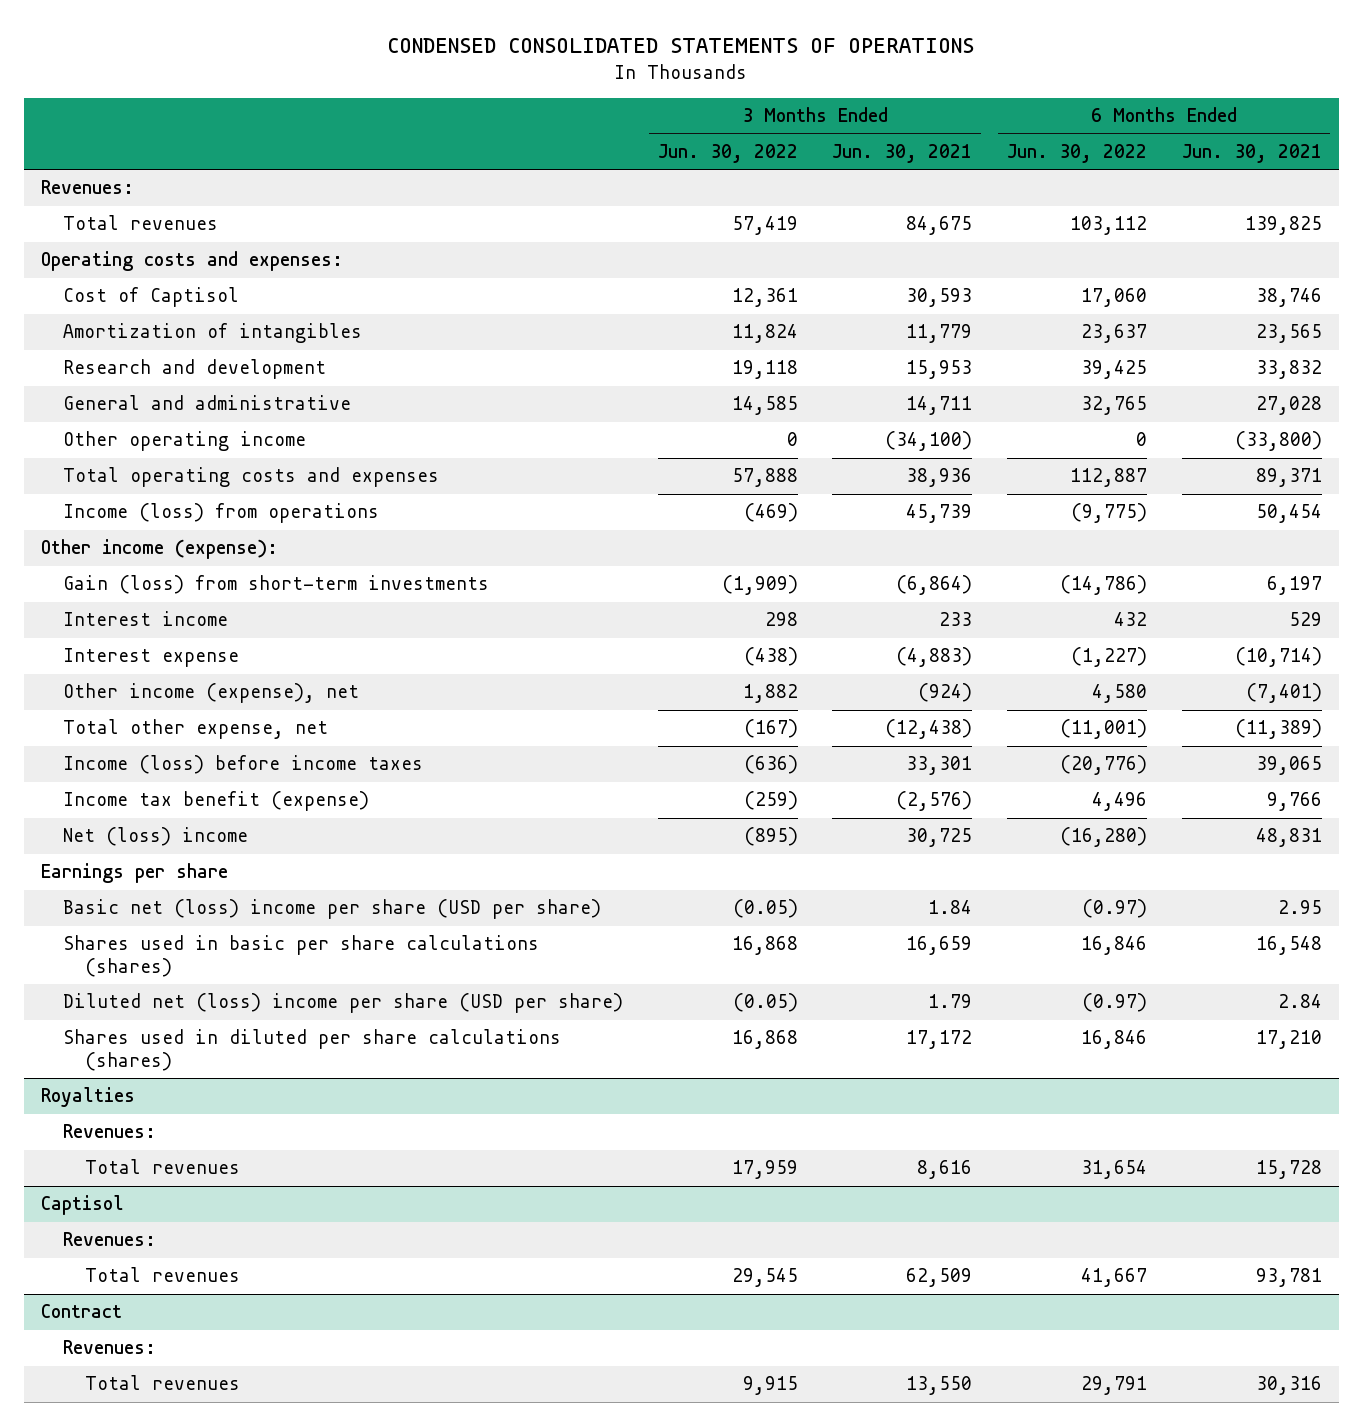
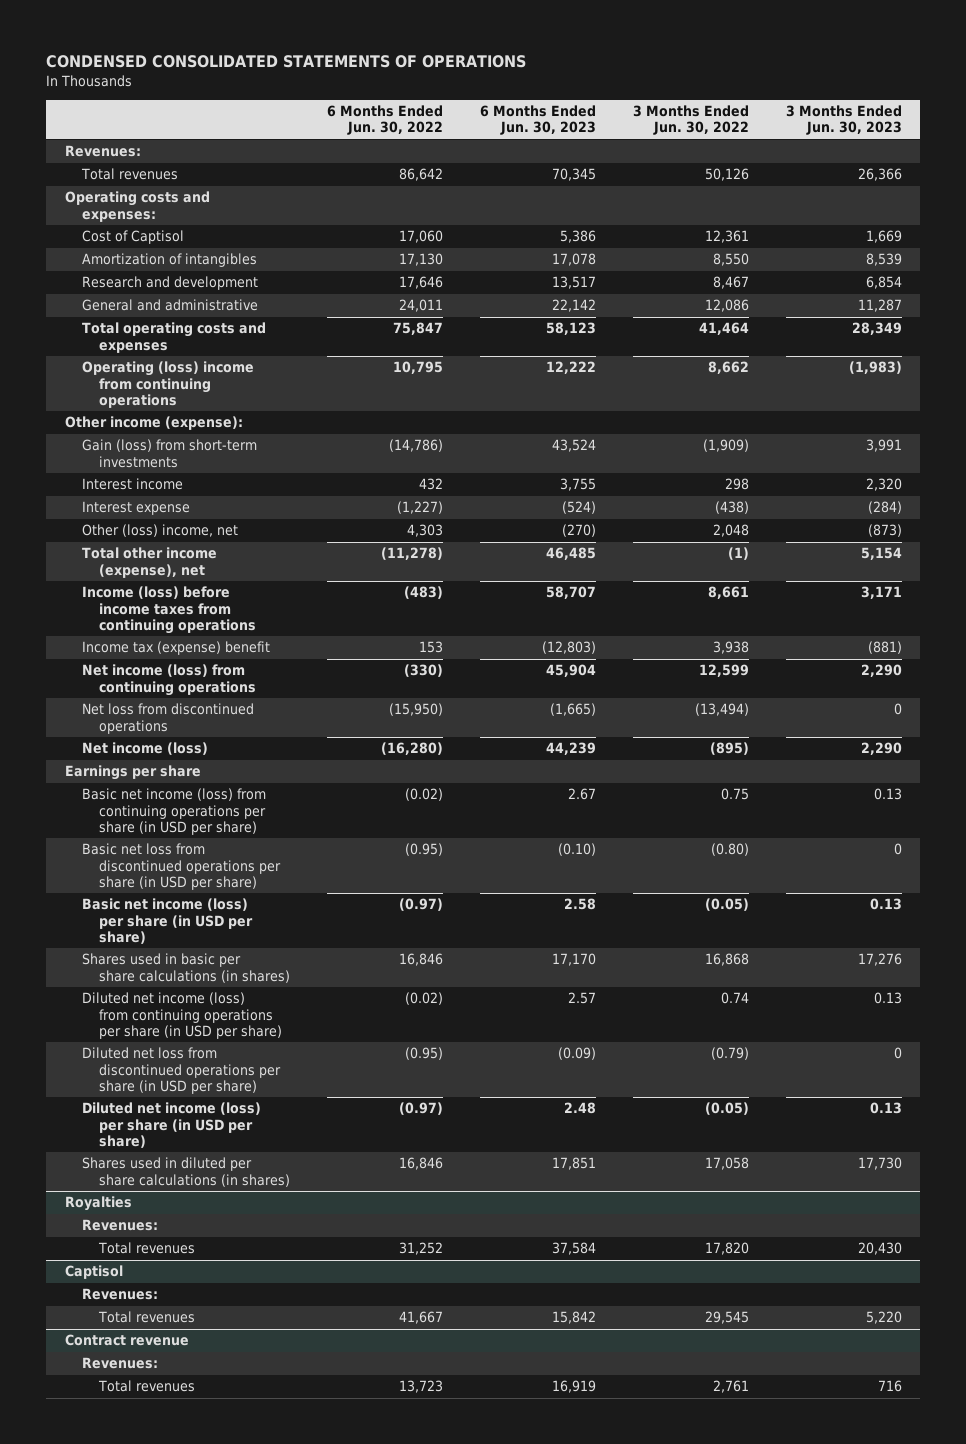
[832,143,973,163] Jun. 30, 2021 -> none
[1181,143,1322,163] Jun. 30, 2021 -> none
none -> [479,104,596,136] 6 Months Ended Jun. 30, 2023
none -> [785,104,902,136] 3 Months Ended Jun. 30, 2023
[731,216,798,236] 57,419 -> [704,168,749,182] 50,126
[1070,216,1148,236] 103,112 -> [399,168,444,182] 86,642
[63,431,307,452] Other operating income -> none
[731,324,798,344] 11,824 -> [712,253,749,267] 8,550
[1081,324,1148,344] 23,637 -> [399,253,444,267] 17,130
[731,360,798,380] 19,118 -> [712,276,749,290] 8,467
[1081,360,1148,380] 39,425 -> [399,276,444,290] 17,646
[731,396,798,416] 14,585 -> [704,299,749,313] 12,086
[1081,396,1148,416] 32,765 -> [399,299,444,313] 24,011
[731,468,798,488] 57,888 -> [698,322,749,336] 41,464
[1070,468,1148,488] 112,887 -> [393,322,444,336] 75,847
[63,503,380,524] Income (loss) from operations -> [81,361,254,408] Operating (loss) income from continuing operations
[743,503,798,523] (469) -> [707,361,749,375] 8,662
[1071,503,1148,524] (9,775) -> [393,361,444,375] 10,795
[63,683,360,704] Other income (expense), net -> [81,524,238,538] Other (loss) income, net
[742,684,798,704] 1,882 -> [712,524,749,538] 2,048
[1092,684,1148,704] 4,580 -> [407,524,444,538] 4,303
[63,719,329,740] Total other expense, net -> [81,547,217,578] Total other income (expense), net
[743,719,798,739] (167) -> [727,547,749,561] (1)
[1060,719,1148,740] (11,001) -> [381,547,444,561] (11,278)
[63,755,424,775] Income (loss) before income taxes -> [81,586,257,634] Income (loss) before income taxes from continuing operations
[743,755,798,775] (636) -> [707,586,749,600] 8,661
[1060,755,1148,776] (20,776) -> [404,586,444,600] (483)
[63,791,370,812] Income tax benefit (expense) -> [81,641,270,656] Income tax (expense) benefit
[743,791,798,811] (259) -> [712,641,749,655] 3,938
[1092,792,1148,812] 4,496 -> [419,641,444,654] 153
none -> [81,664,257,696] Net income (loss) from continuing operations
none -> [81,703,254,734] Net loss from discontinued operations
[63,827,249,847] Net (loss) income -> [81,742,208,756] Net income (loss)
none -> [81,788,267,835] Basic net income (loss) from continuing operations per share (in USD per share)
none -> [81,843,282,890] Basic net loss from discontinued operations per share (in USD per share)
[63,899,602,920] Basic net (loss) income per share (USD per share) -> [81,898,254,944] Basic net income (loss) per share (in USD per share)
[63,935,540,977] Shares used in basic per share calculations (shares) -> [81,953,291,983] Shares used in basic per share calculations (in shares)
none -> [81,992,283,1039] Diluted net income (loss) from continuing operations per share (in USD per share)
none -> [81,1047,282,1094] Diluted net loss from discontinued operations per share (in USD per share)
[63,993,624,1014] Diluted net (loss) income per share (USD per share) -> [81,1102,261,1148] Diluted net income (loss) per share (in USD per share)
[63,1029,562,1071] Shares used in diluted per share calculations (shares) -> [81,1157,291,1187] Shares used in diluted per share calculations (in shares)
[731,1030,798,1050] 16,868 -> [704,1157,749,1171] 17,058
[731,1160,798,1180] 17,959 -> [704,1242,749,1256] 17,820
[1081,1160,1148,1180] 31,654 -> [399,1242,444,1256] 31,252
[41,1304,123,1319] Contract -> [64,1334,189,1347] Contract revenue
[742,1376,798,1396] 9,915 -> [712,1380,749,1394] 2,761
[1081,1376,1148,1396] 29,791 -> [399,1380,444,1394] 13,723

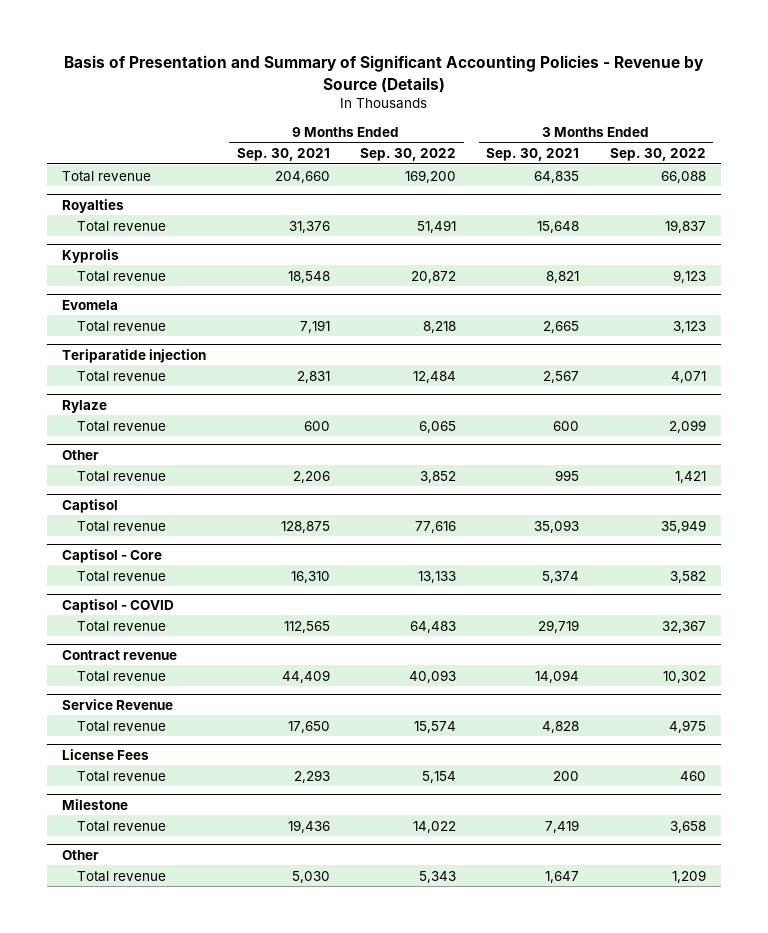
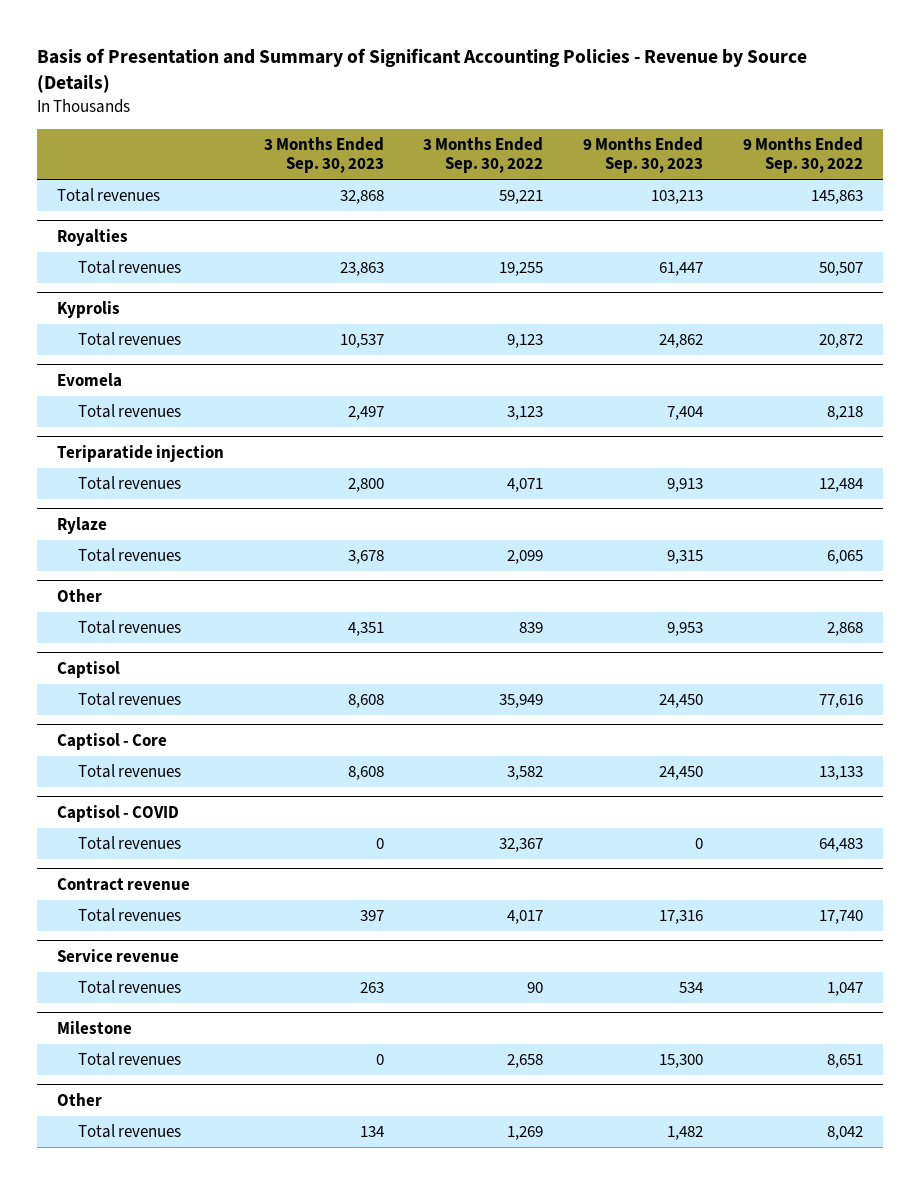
[236,148,330,162] Sep. 30, 2021 -> none
[486,148,580,162] Sep. 30, 2021 -> none
none -> [263,136,384,174] 3 Months Ended Sep. 30, 2023
none -> [583,136,704,174] 9 Months Ended Sep. 30, 2023
[62,170,152,182] Total revenue -> [57,188,161,203] Total revenues
[405,169,457,183] 169,200 -> [810,190,863,205] 145,863
[660,170,706,183] 66,088 -> [499,190,544,205] 59,221
[76,220,166,232] Total revenue -> [77,260,181,275] Total revenues
[417,219,457,233] 51,491 -> [818,262,863,277] 50,507
[664,219,706,233] 19,837 -> [499,262,544,277] 19,255
[76,270,166,282] Total revenue -> [77,332,181,347] Total revenues
[76,320,166,332] Total revenue -> [77,404,181,419] Total revenues
[76,370,166,382] Total revenue -> [77,476,181,491] Total revenues
[76,420,166,432] Total revenue -> [77,548,181,563] Total revenues
[76,470,166,482] Total revenue -> [77,620,181,635] Total revenues
[420,470,457,483] 3,852 -> [826,622,863,637] 2,868
[674,470,706,483] 1,421 -> [519,622,544,634] 839
[76,520,166,532] Total revenue -> [77,692,181,707] Total revenues
[76,570,166,582] Total revenue -> [77,764,181,779] Total revenues
[76,620,166,632] Total revenue -> [77,836,181,851] Total revenues
[62,748,150,760] License Fees -> none
[76,770,166,782] Total revenue -> none
[76,670,166,682] Total revenue -> [77,908,181,923] Total revenues
[409,669,457,683] 40,093 -> [818,910,863,925] 17,740
[662,670,706,683] 10,302 -> [507,910,544,925] 4,017
[62,698,174,710] Service Revenue -> [57,948,180,962] Service revenue
[76,720,166,732] Total revenue -> [77,980,181,995] Total revenues
[414,720,457,733] 15,574 -> [826,982,863,997] 1,047
[668,719,706,733] 4,975 -> [527,982,544,994] 90
[76,820,166,832] Total revenue -> [77,1052,181,1067] Total revenues
[413,820,457,833] 14,022 -> [826,1054,863,1069] 8,651
[669,820,706,833] 3,658 -> [507,1054,544,1069] 2,658
[76,870,166,882] Total revenue -> [77,1124,181,1139] Total revenues
[419,870,457,883] 5,343 -> [826,1126,863,1141] 8,042
[671,869,706,883] 1,209 -> [507,1126,544,1141] 1,269

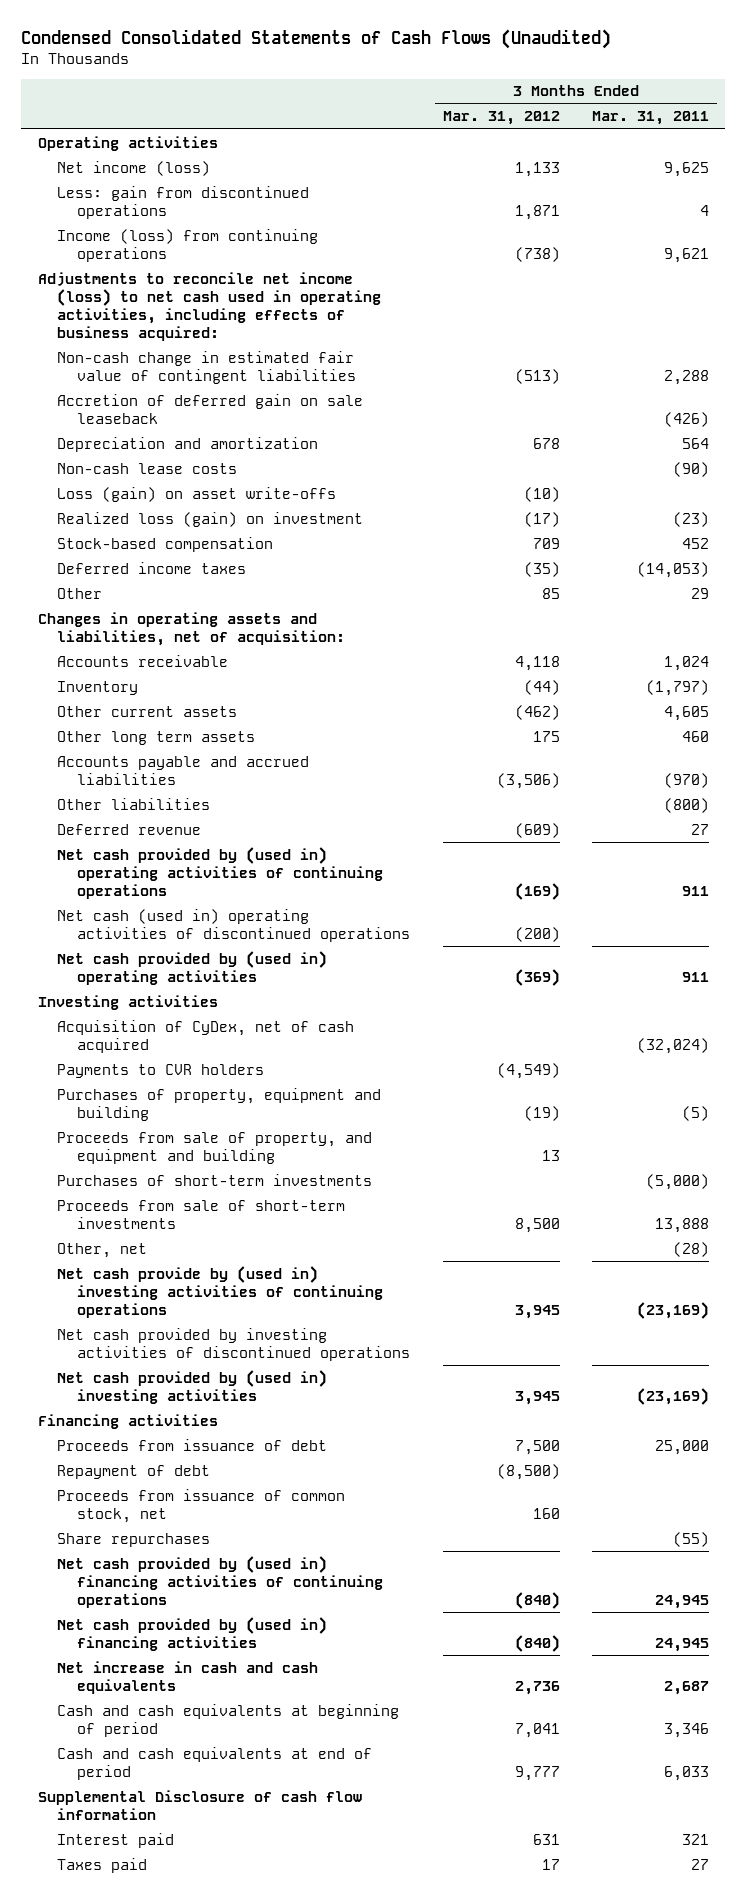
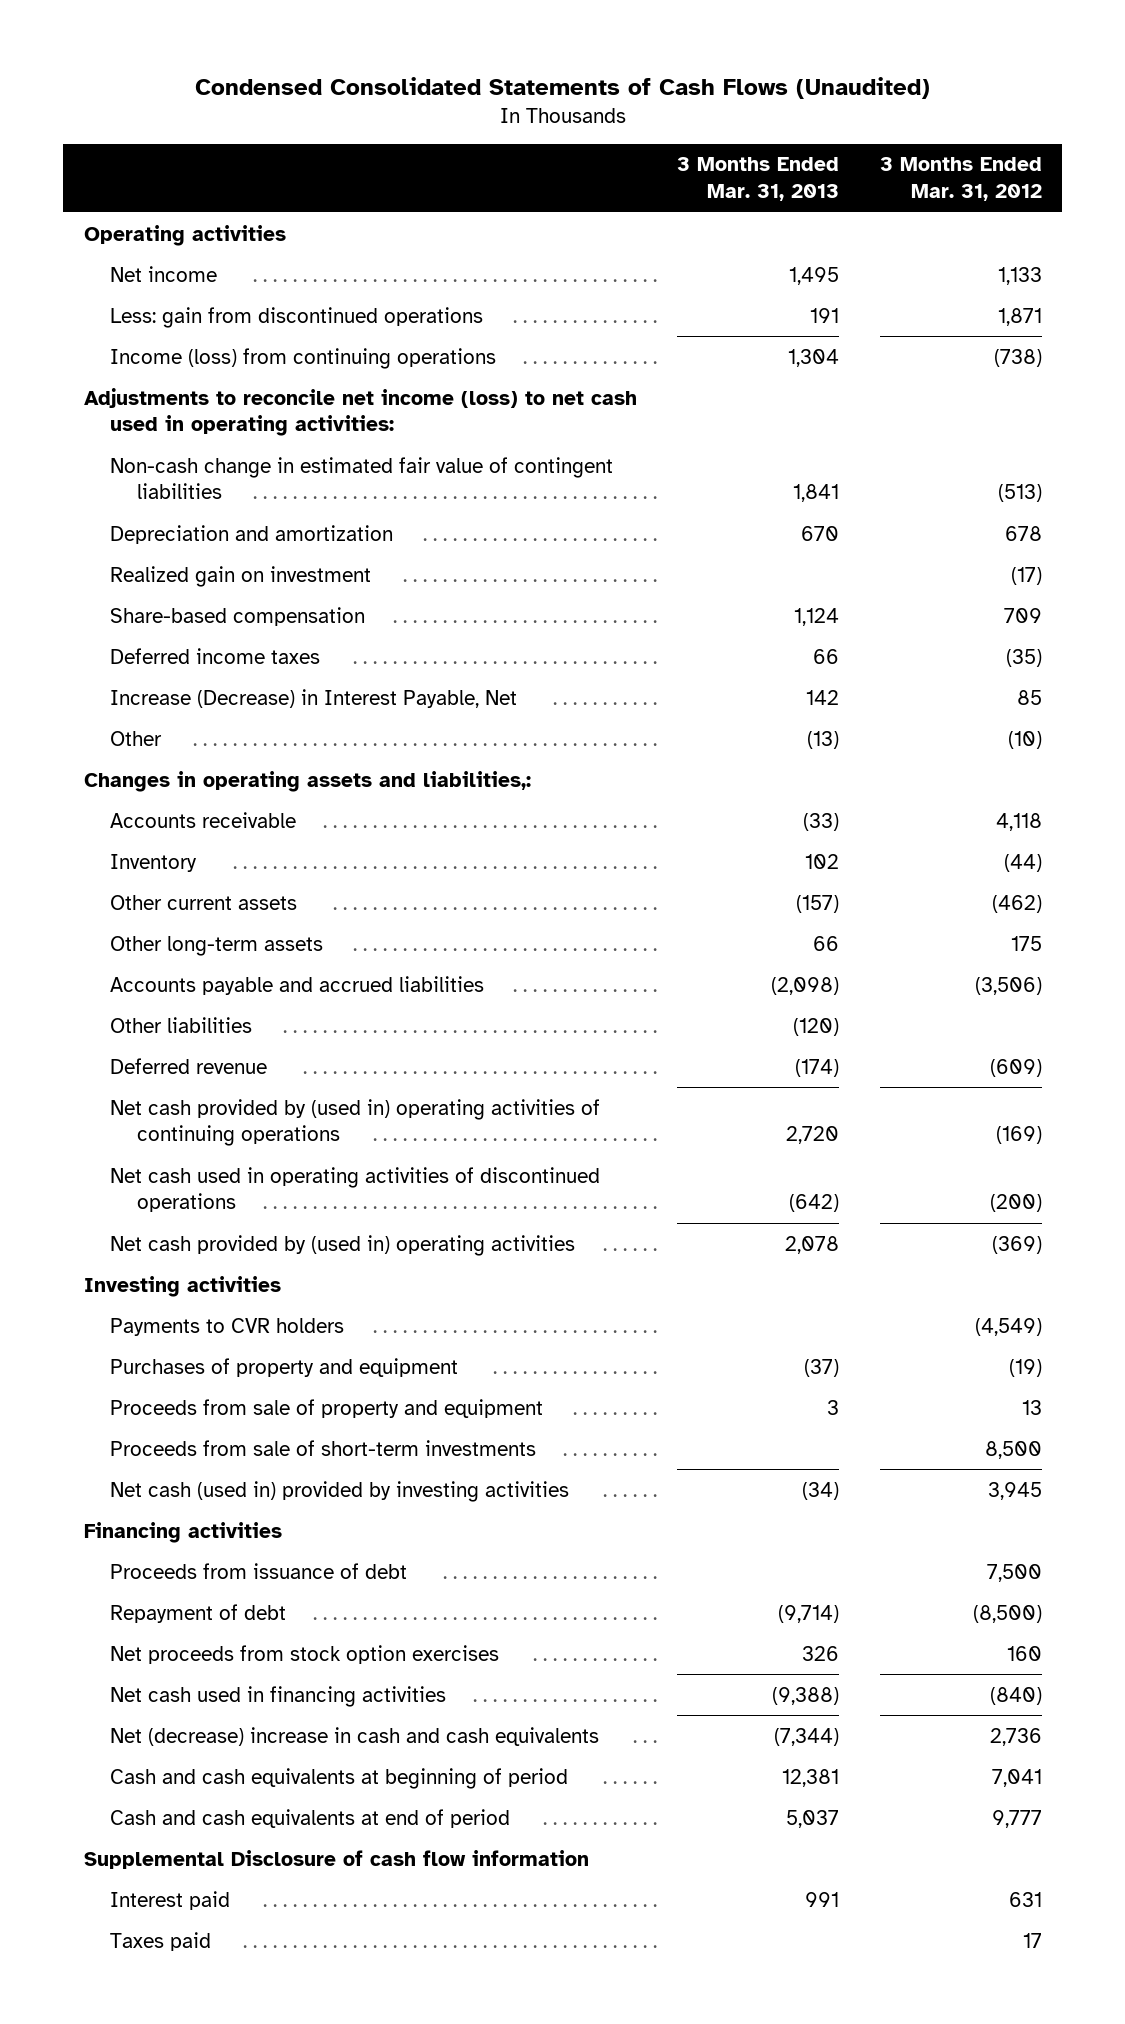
[592,111,710,126] Mar. 31, 2011 -> none
none -> [677,157,840,202] 3 Months Ended Mar. 31, 2013
[57,160,211,176] Net income (loss) -> [110,265,218,282] Net income
[37,271,382,341] Adjustments to reconcile net income (loss) to net cash used in operating activities, including effects of business acquired: -> [83,387,637,437] Adjustments to reconcile net income (loss) to net cash used in operating activities:
[57,393,364,424] Accretion of deferred gain on sale leaseback -> none
[57,462,238,474] Non-cash lease costs -> none
[57,486,337,502] Loss (gain) on asset write-offs -> none
[57,511,364,527] Realized loss (gain) on investment -> [110,565,372,587] Realized gain on investment
[57,536,274,552] Stock-based compensation -> [110,606,366,626] Share-based compensation
none -> [110,688,518,708] Increase (Decrease) in Interest Payable, Net
[541,587,560,599] 85 -> [1007,730,1042,749] (10)
[37,611,346,646] Changes in operating assets and liabilities, net of acquisition: -> [83,770,531,792] Changes in operating assets and liabilities,:
[57,730,256,745] Other long term assets -> [110,935,324,956] Other long-term assets
[57,908,411,942] Net cash (used in) operating activities of discontinued operations -> [110,1166,601,1213] Net cash used in operating activities of discontinued operations
[57,1019,355,1053] Acquisition of CyDex, net of cash acquired -> none
[57,1173,373,1186] Purchases of short-term investments -> none
[57,1087,382,1121] Purchases of property, equipment and building -> [110,1357,459,1377] Purchases of property and equipment
[57,1131,373,1164] Proceeds from sale of property, and equipment and building -> [110,1398,544,1418] Proceeds from sale of property and equipment
[57,1242,148,1258] Other, net -> none
[57,1265,384,1318] Net cash provide by (used in) investing activities of continuing operations -> none
[57,1327,411,1361] Net cash provided by investing activities of discontinued operations -> none
[57,1369,328,1404] Net cash provided by (used in) investing activities -> [110,1480,570,1502] Net cash (used in) provided by investing activities
[57,1488,346,1523] Proceeds from issuance of common stock, net -> none
[57,1532,211,1547] Share repurchases -> none
[57,1555,384,1608] Net cash provided by (used in) financing activities of continuing operations -> none
none -> [110,1644,500,1664] Net proceeds from stock option exercises
[57,1616,328,1651] Net cash provided by (used in) financing activities -> [110,1685,447,1707] Net cash used in financing activities
[57,1660,319,1694] Net increase in cash and cash equivalents -> [110,1726,600,1746] Net (decrease) increase in cash and cash equivalents

